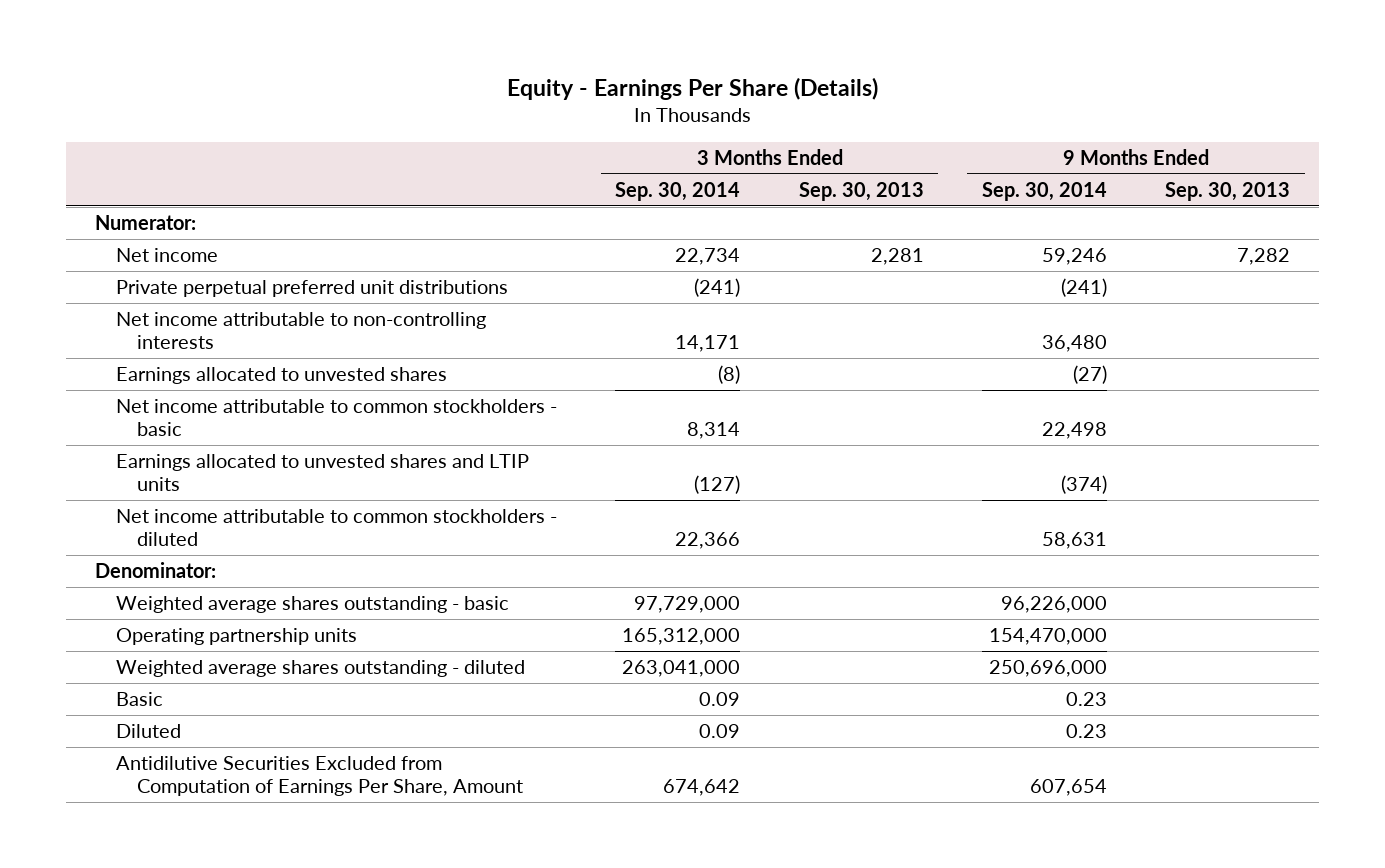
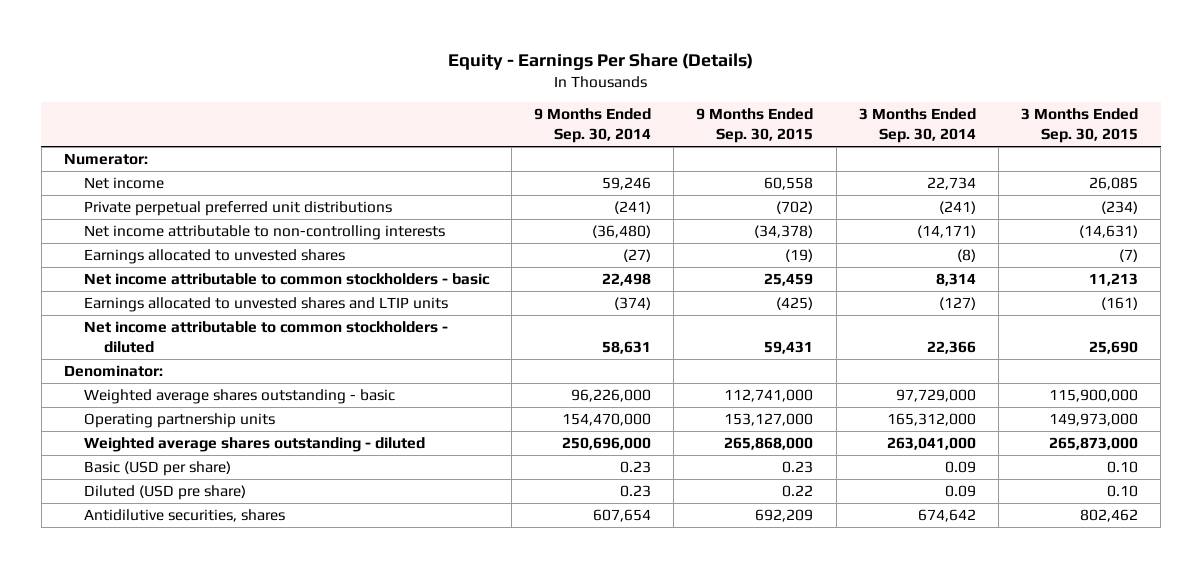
[798,181,924,201] Sep. 30, 2013 -> none
[1165,181,1291,201] Sep. 30, 2013 -> none
none -> [696,108,814,144] 9 Months Ended Sep. 30, 2015
none -> [1020,108,1138,144] 3 Months Ended Sep. 30, 2015
[675,334,741,352] 14,171 -> [916,225,976,239] (14,171)
[1041,334,1107,352] 36,480 -> [592,225,652,239] (36,480)
[116,692,164,707] Basic -> [83,461,231,477] Basic (USD per share)
[116,724,182,739] Diluted -> [83,485,246,501] Diluted (USD pre share)
[116,756,524,796] Antidilutive Securities Excluded from Computation of Earnings Per Share, Amount -> [83,509,285,523] Antidilutive securities, shares

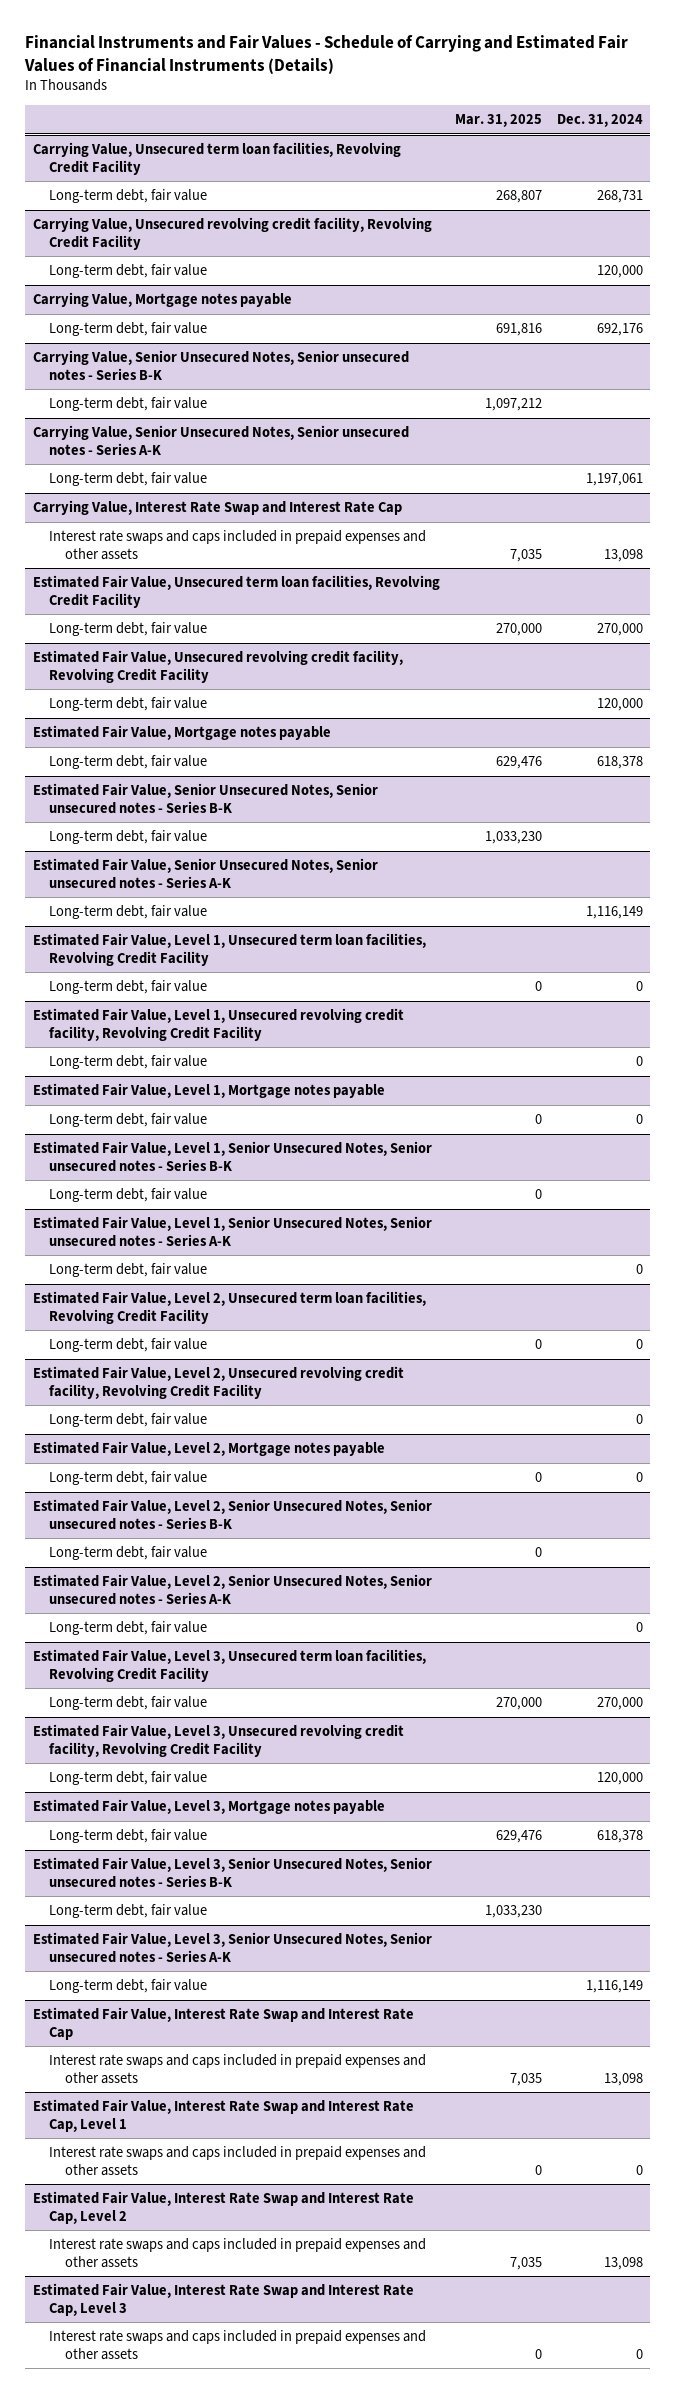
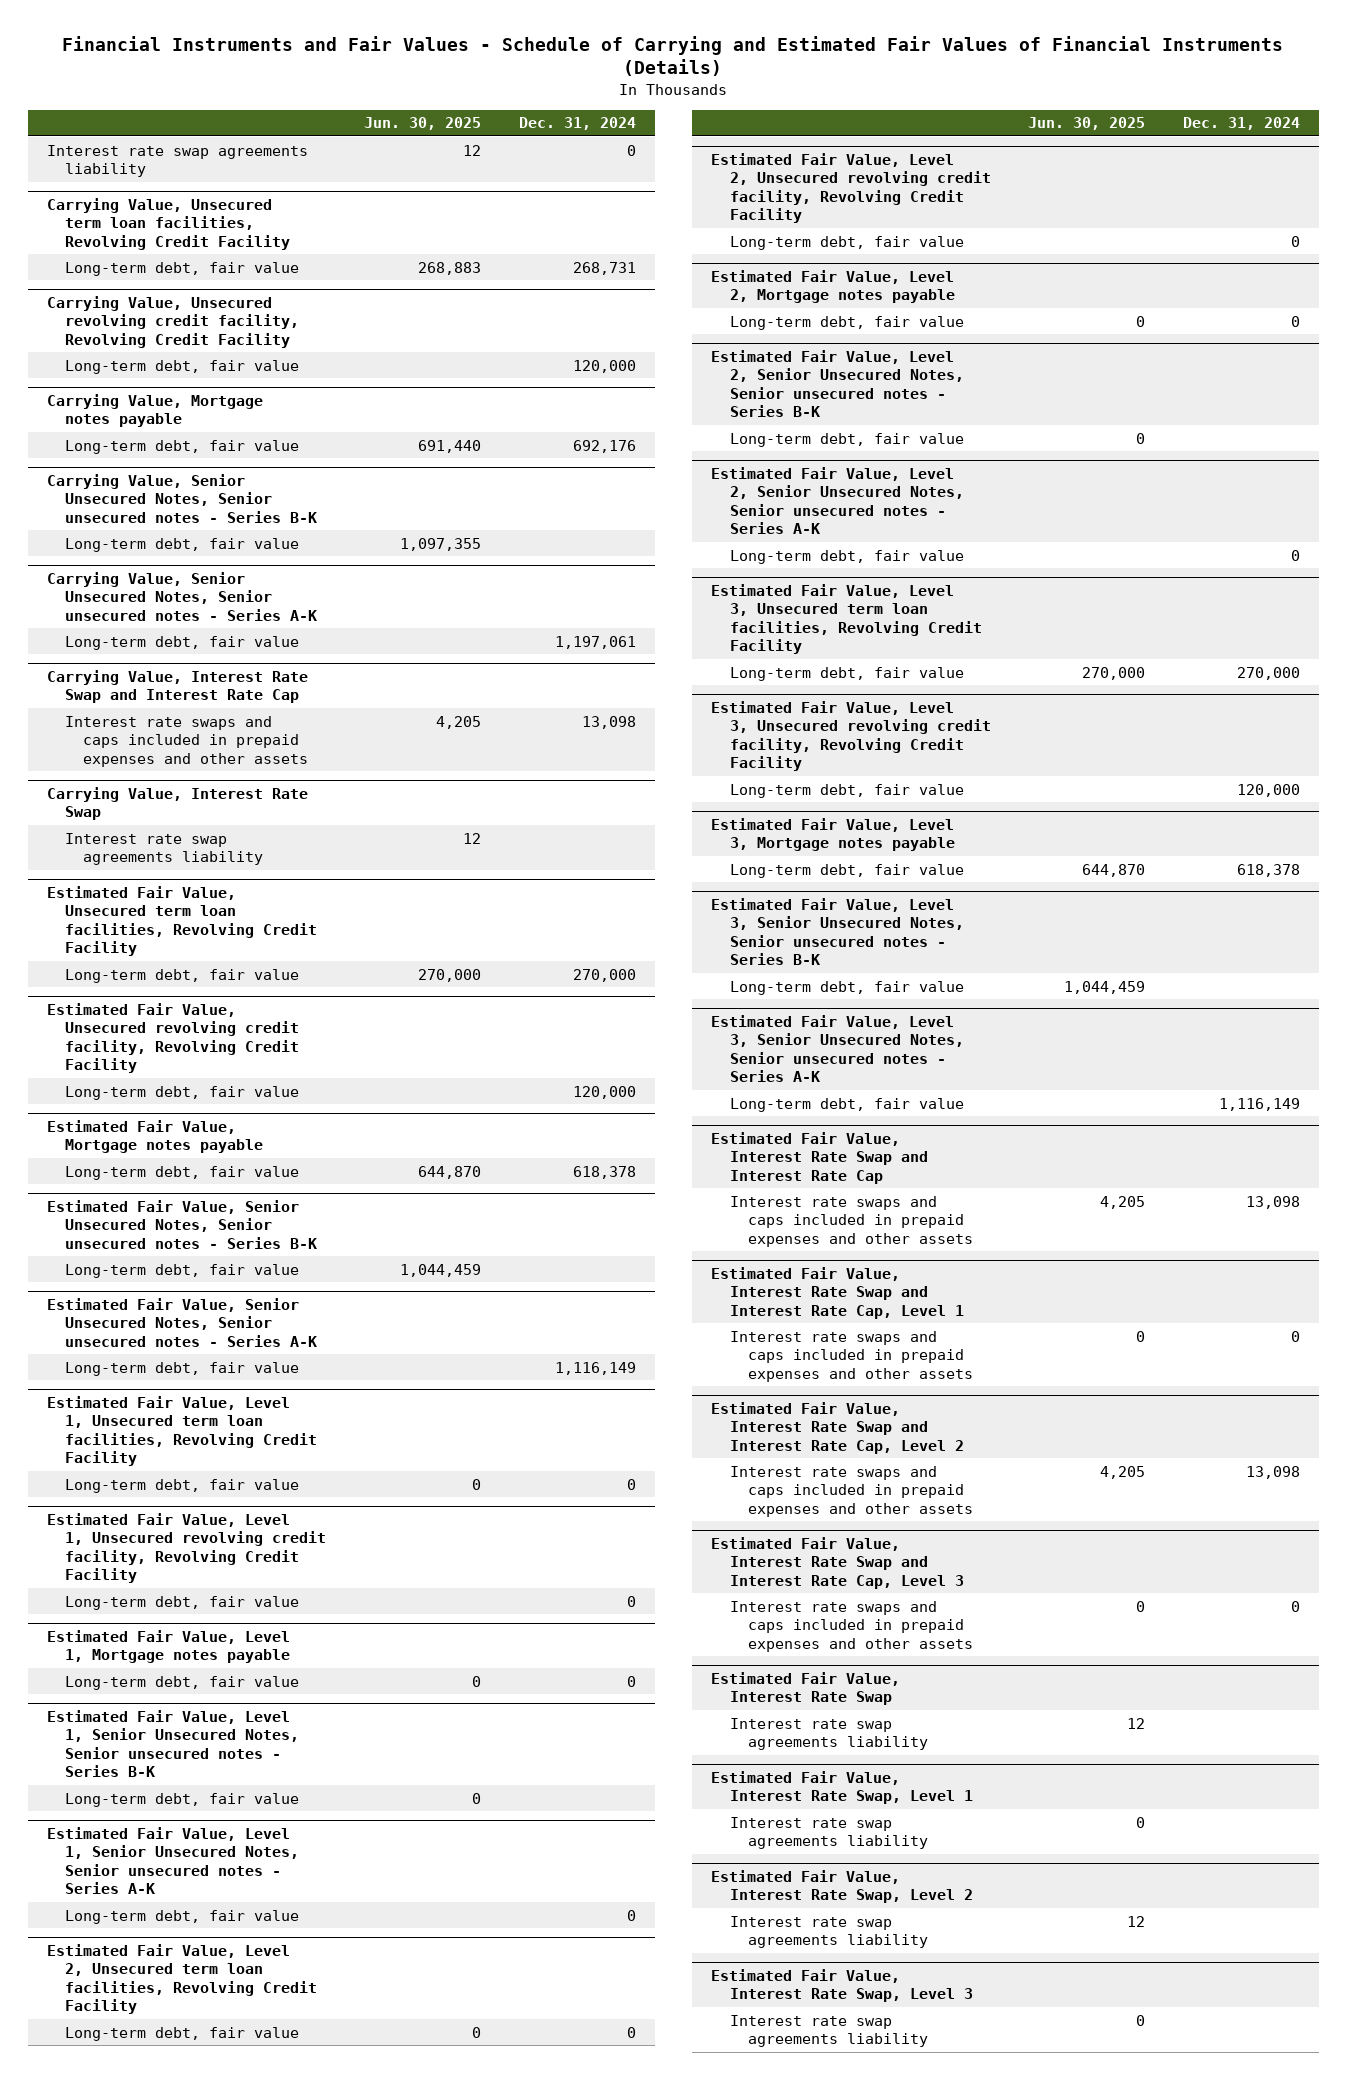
[454,114,542,128] Mar. 31, 2025 -> none
none -> [363,117,481,131] Jun. 30, 2025
none -> [46,144,308,178] Interest rate swap agreements liability
none -> [46,786,308,821] Carrying Value, Interest Rate Swap
none -> [64,832,264,866] Interest rate swap agreements liability
none -> [711,1671,901,1706] Estimated Fair Value, Interest Rate Swap
none -> [729,1717,928,1751] Interest rate swap agreements liability
none -> [711,1770,973,1805] Estimated Fair Value, Interest Rate Swap, Level 1
none -> [729,1816,928,1850] Interest rate swap agreements liability
none -> [711,1869,973,1904] Estimated Fair Value, Interest Rate Swap, Level 2
none -> [729,1915,928,1949] Interest rate swap agreements liability
none -> [711,1968,973,2003] Estimated Fair Value, Interest Rate Swap, Level 3
none -> [729,2014,928,2048] Interest rate swap agreements liability

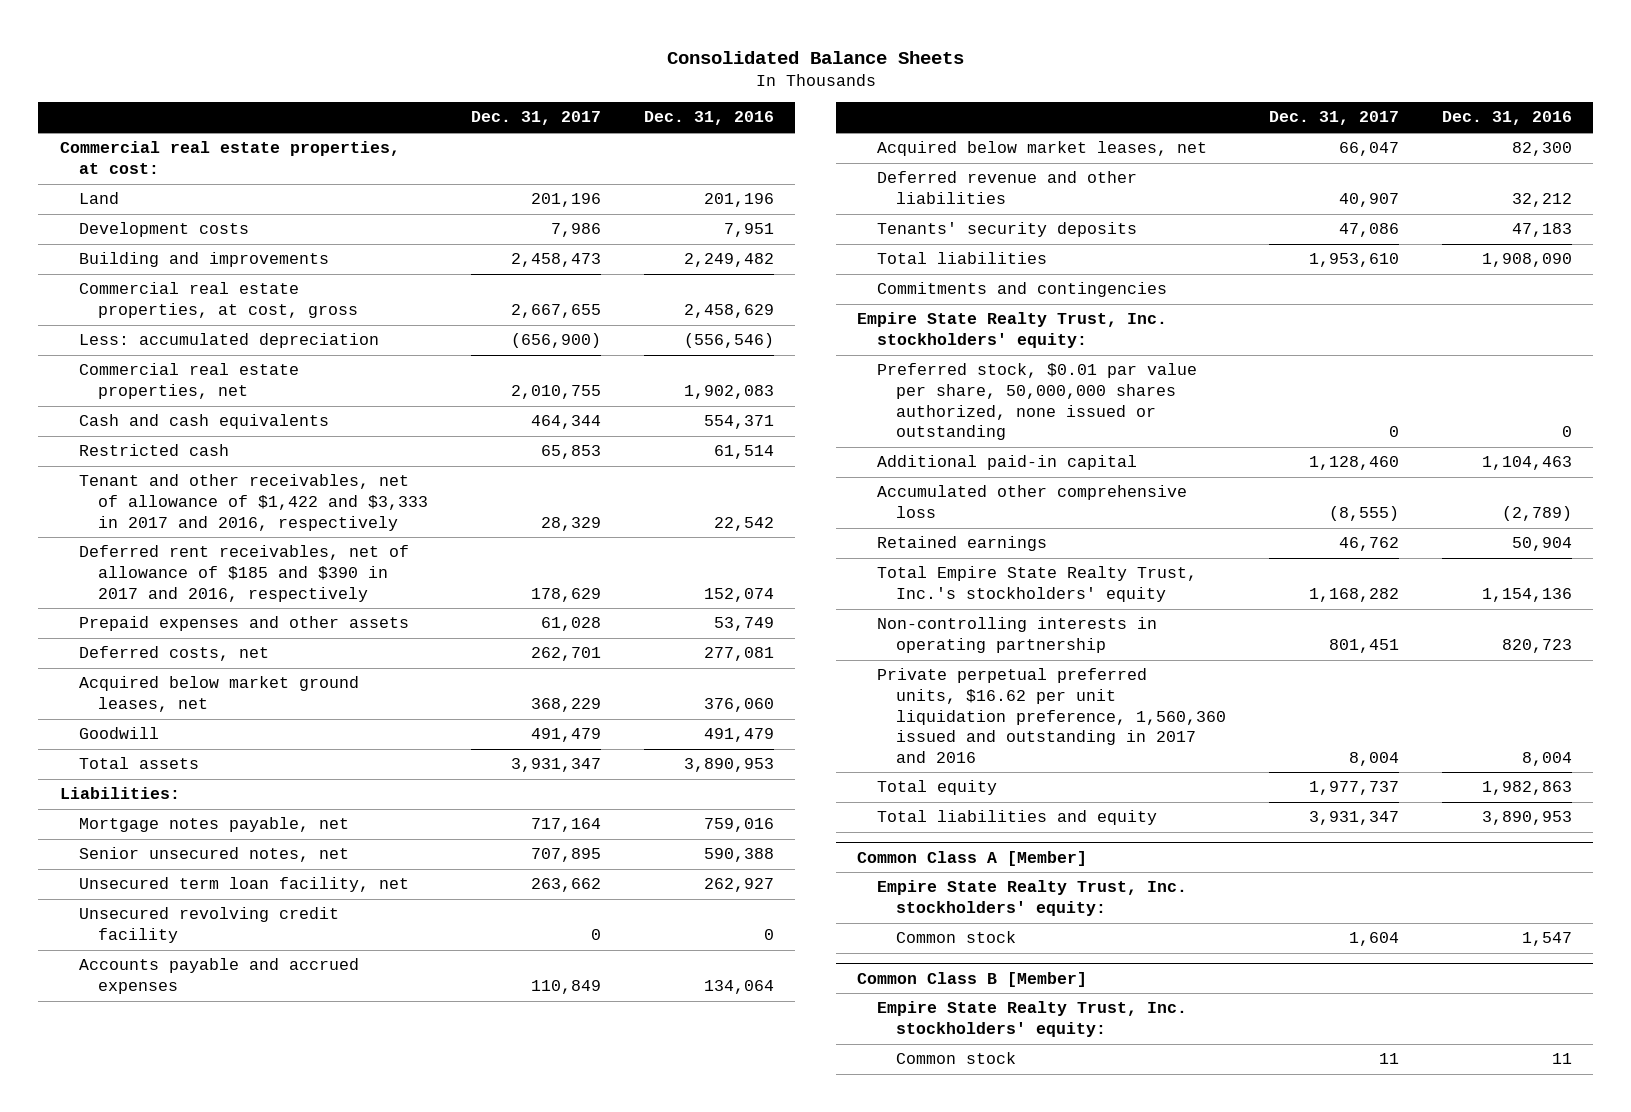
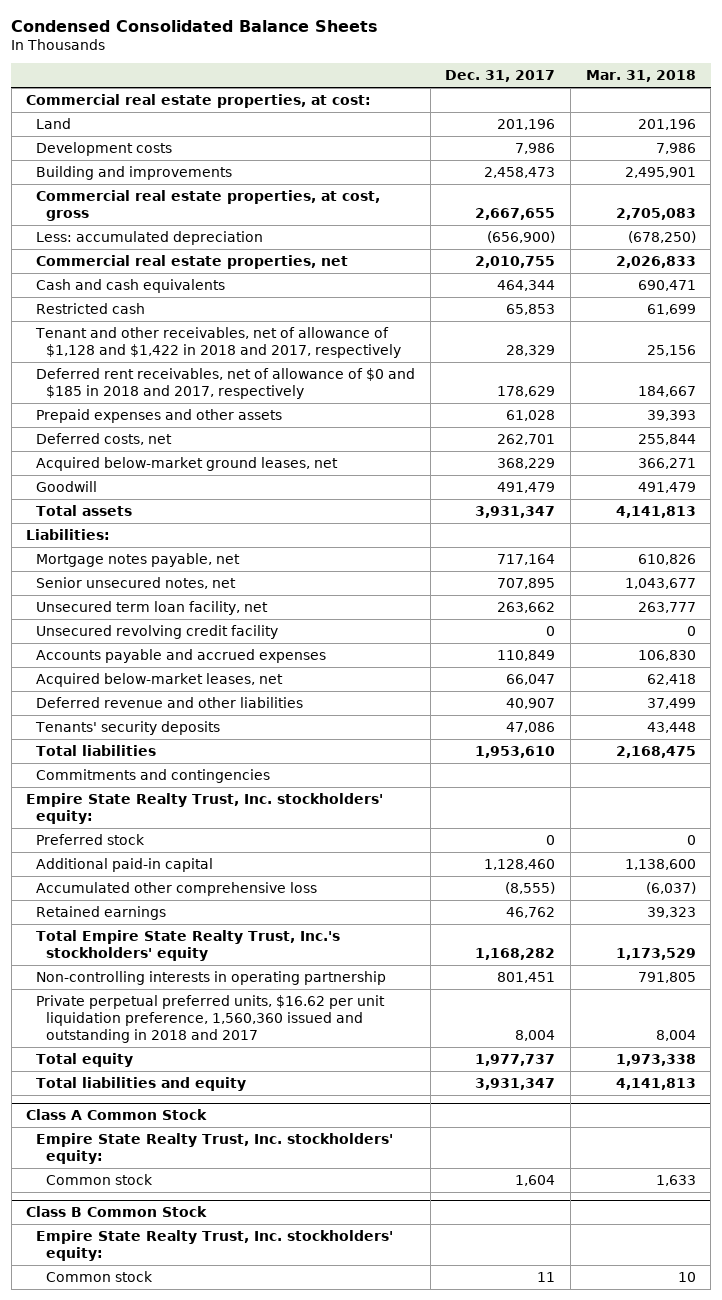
[666,50,964,64] Consolidated Balance Sheets -> [11,20,379,33] Condensed Consolidated Balance Sheets
[643,111,774,126] Dec. 31, 2016 -> none
none -> [585,70,696,83] Mar. 31, 2018
[78,474,429,531] Tenant and other receivables, net of allowance of $1,422 and $3,333 in 2017 and 2016, respectively -> [35,326,402,358] Tenant and other receivables, net of allowance of $1,128 and $1,422 in 2018 and 2017, respectively
[78,545,409,602] Deferred rent receivables, net of allowance of $185 and $390 in 2017 and 2016, respectively -> [36,367,416,399] Deferred rent receivables, net of allowance of $0 and $185 in 2018 and 2017, respectively
[78,676,359,712] Acquired below market ground leases, net -> [36,456,339,471] Acquired below-market ground leases, net
[876,141,1207,157] Acquired below market leases, net -> [36,672,284,687] Acquired below-market leases, net
[876,363,1197,441] Preferred stock, $0.01 par value per share, 50,000,000 shares authorized, none issued or outstanding -> [36,833,146,845] Preferred stock
[876,668,1226,763] Private perpetual preferred units, $16.62 per unit liquidation preference, 1,560,360 issued and outstanding in 2017 and 2016 -> [36,994,386,1044] Private perpetual preferred units, $16.62 per unit liquidation preference, 1,560,360 issued and outstanding in 2018 and 2017
[857,850,1088,866] Common Class A [Member] -> [26,1109,208,1121] Class A Common Stock
[857,971,1088,987] Common Class B [Member] -> [26,1206,208,1218] Class B Common Stock

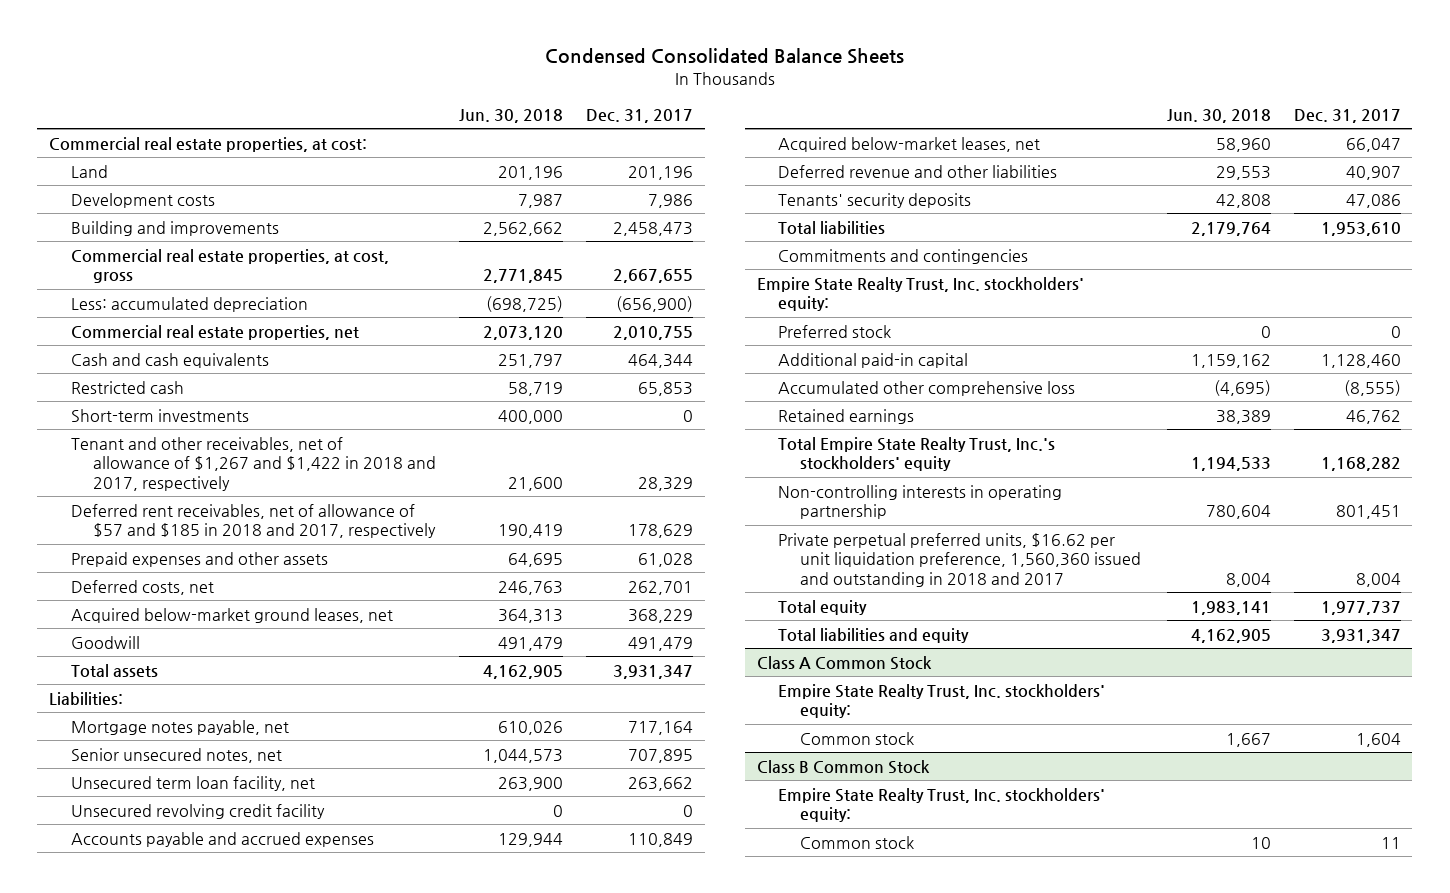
[585,70,696,83] Mar. 31, 2018 -> none
none -> [458,108,563,123] Jun. 30, 2018
none -> [70,408,249,422] Short-term investments
[35,326,402,358] Tenant and other receivables, net of allowance of $1,128 and $1,422 in 2018 and 2017, respectively -> [70,436,436,491] Tenant and other receivables, net of allowance of $1,267 and $1,422 in 2018 and 2017, respectively
[36,367,416,399] Deferred rent receivables, net of allowance of $0 and $185 in 2018 and 2017, respectively -> [70,503,436,539] Deferred rent receivables, net of allowance of $57 and $185 in 2018 and 2017, respectively

